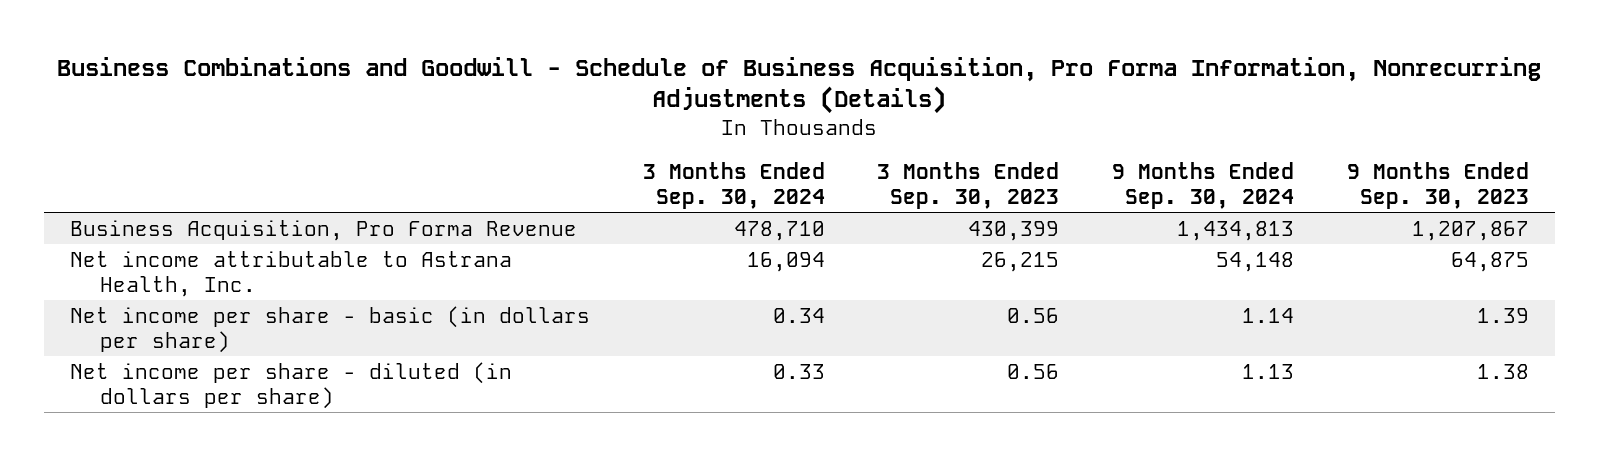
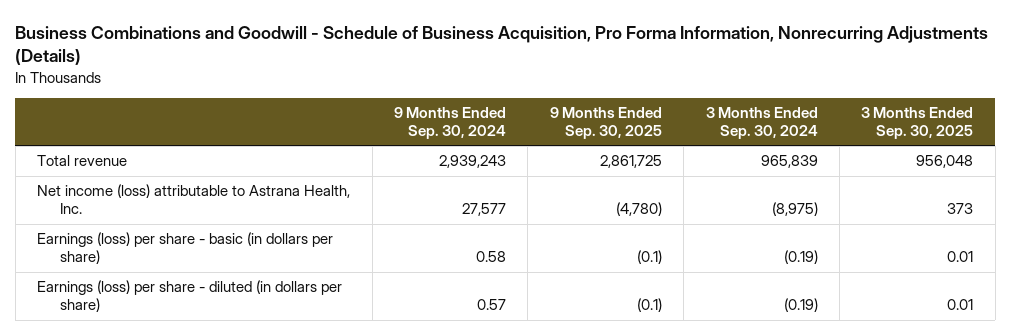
[877,161,1060,209] 3 Months Ended Sep. 30, 2023 -> none
[1346,161,1529,209] 9 Months Ended Sep. 30, 2023 -> none
none -> [549,107,662,139] 9 Months Ended Sep. 30, 2025
none -> [861,107,974,139] 3 Months Ended Sep. 30, 2025
[69,219,577,241] Business Acquisition, Pro Forma Revenue -> none
none -> [37,155,128,167] Total revenue
[69,250,512,297] Net income attributable to Astrana Health, Inc. -> [37,184,351,215] Net income (loss) attributable to Astrana Health, Inc.
[746,251,825,272] 16,094 -> [771,202,818,217] (8,975)
[1216,251,1295,272] 54,148 -> [462,203,507,217] 27,577
[69,305,590,353] Net income per share - basic (in dollars per share) -> [37,232,334,265] Earnings (loss) per share - basic (in dollars per share)
[772,307,825,323] 0.34 -> [783,250,818,265] (0.19)
[1242,307,1295,323] 1.14 -> [476,251,507,263] 0.58
[69,361,512,409] Net income per share - diluted (in dollars per share) -> [37,280,343,313] Earnings (loss) per share - diluted (in dollars per share)
[772,363,825,379] 0.33 -> [783,298,818,313] (0.19)
[1242,363,1295,379] 1.13 -> [477,299,507,311] 0.57

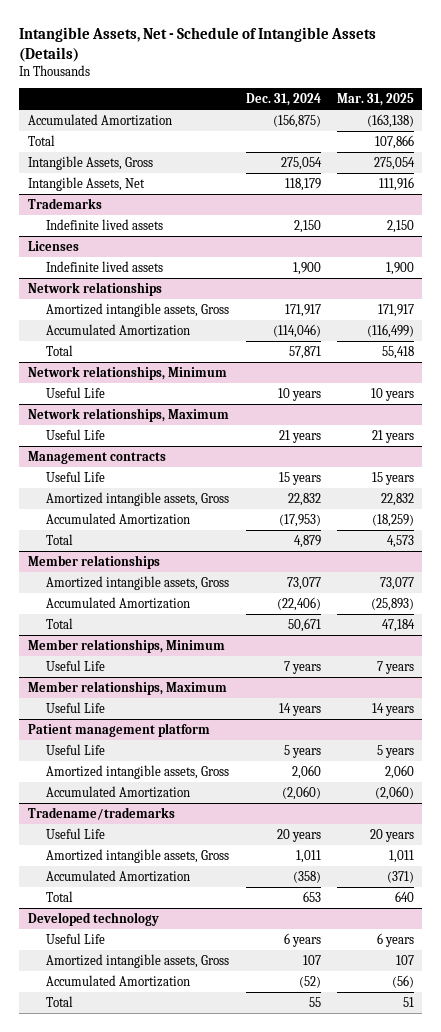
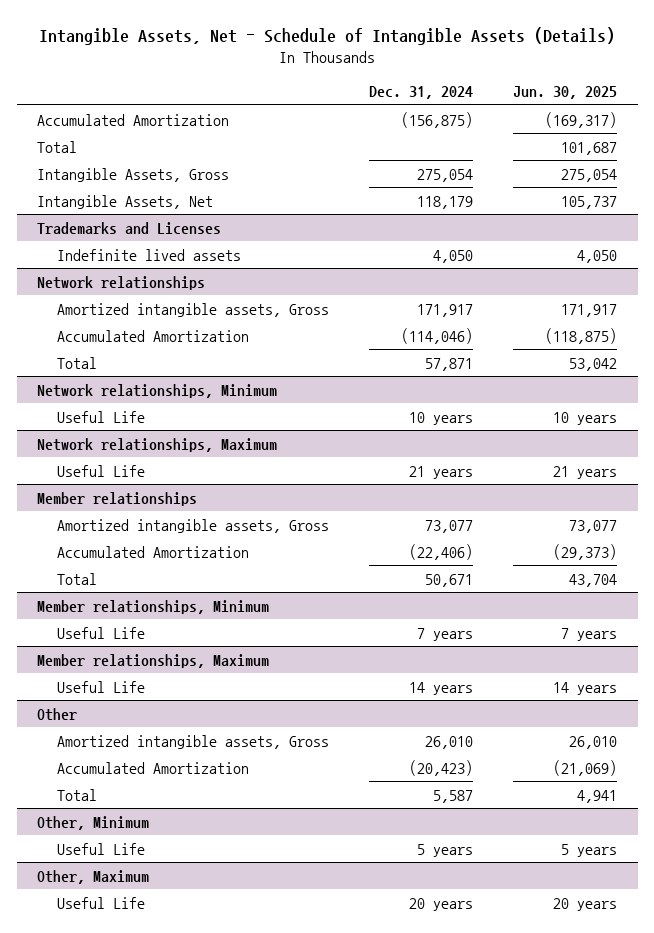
[336,93,414,107] Mar. 31, 2025 -> none
none -> [513,86,618,100] Jun. 30, 2025
[27,197,102,209] Trademarks -> none
[27,240,79,251] Licenses -> none
[46,260,164,272] Indefinite lived assets -> none
none -> [36,221,221,235] Trademarks and Licenses
[293,219,321,233] 2,150 -> [433,249,474,263] 4,050
[27,450,166,464] Management contracts -> none
[46,470,106,482] Useful Life -> none
[46,491,230,506] Amortized intangible assets, Gross -> none
[46,512,191,525] Accumulated Amortization -> none
[46,533,74,545] Total -> none
[27,722,210,737] Patient management platform -> none
none -> [36,707,77,721] Other
none -> [57,734,330,749] Amortized intangible assets, Gross
none -> [57,761,250,774] Accumulated Amortization
none -> [57,788,98,801] Total
none -> [36,815,149,830] Other, Minimum
[46,764,230,779] Amortized intangible assets, Gross -> none
[46,785,191,798] Accumulated Amortization -> none
[27,806,175,820] Tradename/trademarks -> none
none -> [36,869,149,884] Other, Maximum
[46,848,230,863] Amortized intangible assets, Gross -> none
[46,869,191,882] Accumulated Amortization -> none
[46,890,74,902] Total -> none
[27,911,159,926] Developed technology -> none
[46,932,106,944] Useful Life -> none
[46,953,230,968] Amortized intangible assets, Gross -> none
[46,974,191,987] Accumulated Amortization -> none
[46,995,74,1007] Total -> none

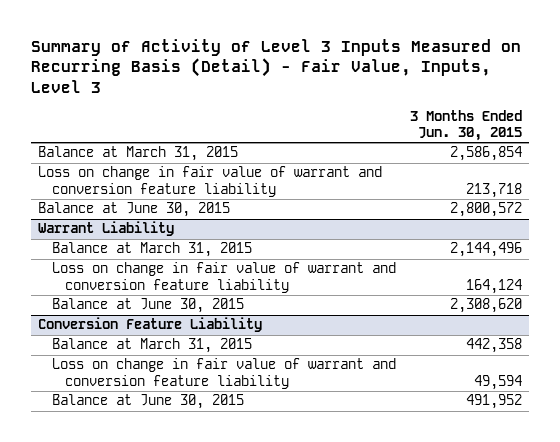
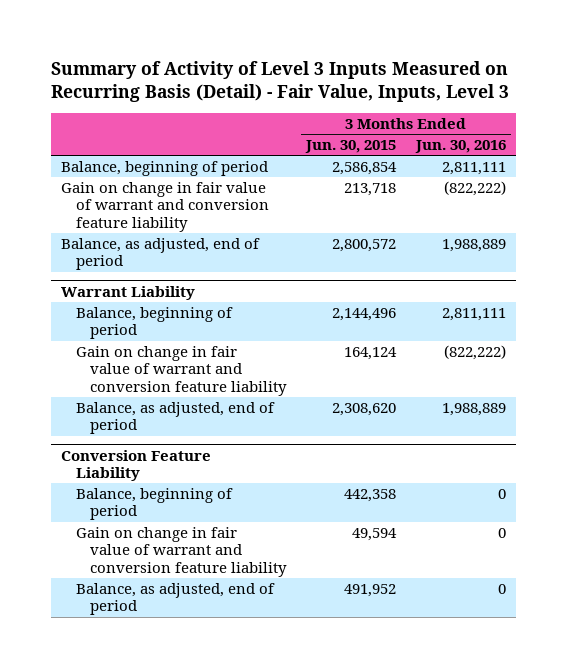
none -> [415,140,507,154] Jun. 30, 2016
[38,146,239,162] Balance at March 31, 2015 -> [61,160,269,176] Balance, beginning of period
[38,166,383,197] Loss on change in fair value of warrant and conversion feature liability -> [61,181,269,232] Gain on change in fair value of warrant and conversion feature liability
[38,202,231,218] Balance at June 30, 2015 -> [61,237,261,271] Balance, as adjusted, end of period
[51,242,252,258] Balance at March 31, 2015 -> [75,306,233,340] Balance, beginning of period
[51,262,396,293] Loss on change in fair value of warrant and conversion feature liability -> [75,345,288,396] Gain on change in fair value of warrant and conversion feature liability
[51,298,244,314] Balance at June 30, 2015 -> [75,401,275,435] Balance, as adjusted, end of period
[51,338,252,354] Balance at March 31, 2015 -> [75,487,233,521] Balance, beginning of period
[51,358,396,389] Loss on change in fair value of warrant and conversion feature liability -> [75,526,288,577] Gain on change in fair value of warrant and conversion feature liability
[51,394,244,410] Balance at June 30, 2015 -> [75,582,275,616] Balance, as adjusted, end of period

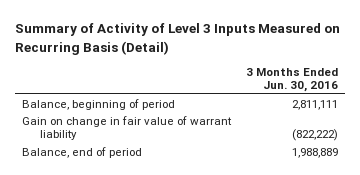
[51,60,510,103] Summary of Activity of Level 3 Inputs Measured on Recurring Basis (Detail) - Fair Value, Inputs, Level 3 -> [15,23,341,55] Summary of Activity of Level 3 Inputs Measured on Recurring Basis (Detail)
[305,140,397,154] Jun. 30, 2015 -> none
[61,285,196,300] Warrant Liability -> none
[75,306,233,340] Balance, beginning of period -> none
[75,345,288,396] Gain on change in fair value of warrant and conversion feature liability -> none
[75,401,275,435] Balance, as adjusted, end of period -> none
[61,449,212,482] Conversion Feature Liability -> none
[75,487,233,521] Balance, beginning of period -> none
[75,526,288,577] Gain on change in fair value of warrant and conversion feature liability -> none
[75,582,275,616] Balance, as adjusted, end of period -> none
[61,181,269,232] Gain on change in fair value of warrant and conversion feature liability -> [22,115,233,141] Gain on change in fair value of warrant liability
[61,237,261,271] Balance, as adjusted, end of period -> [22,146,143,158] Balance, end of period

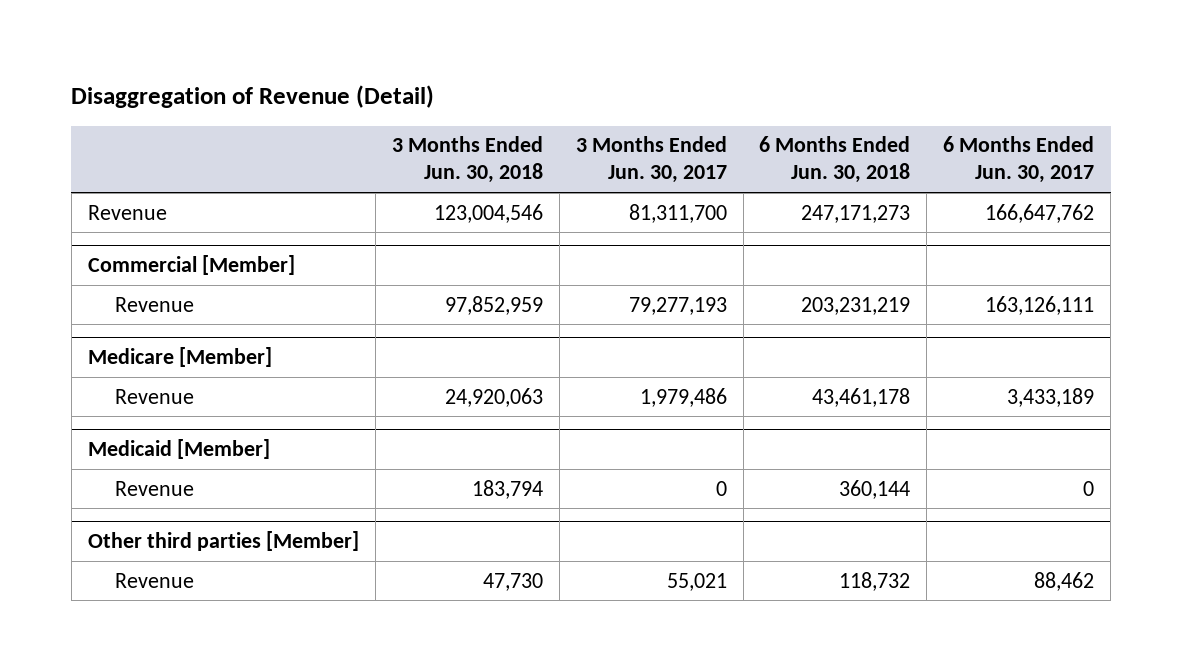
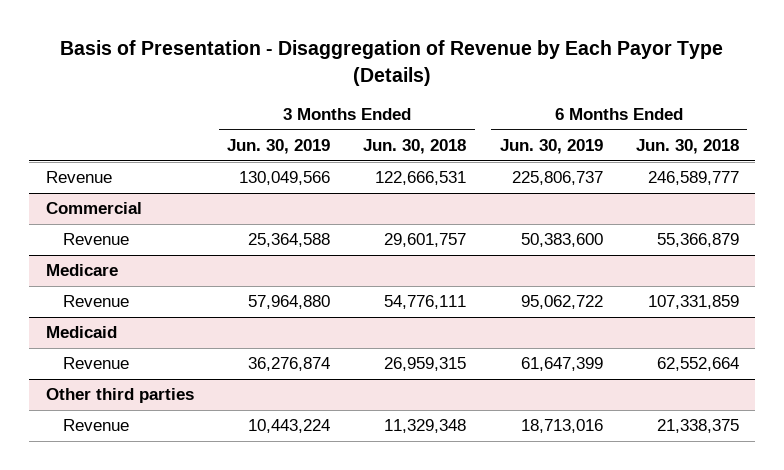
[71,85,435,109] Disaggregation of Revenue (Detail) -> [60,40,724,86] Basis of Presentation - Disaggregation of Revenue by Each Payor Type (Details)
[575,136,727,184] 3 Months Ended Jun. 30, 2017 -> none
[943,136,1095,184] 6 Months Ended Jun. 30, 2017 -> none
none -> [226,139,330,155] Jun. 30, 2019
none -> [499,139,603,155] Jun. 30, 2019
[433,203,543,223] 123,004,546 -> [375,171,467,186] 122,666,531
[801,204,911,223] 247,171,273 -> [647,171,739,186] 246,589,777
[87,255,295,276] Commercial [Member] -> [45,202,142,215] Commercial
[444,295,543,315] 97,852,959 -> [384,233,467,248] 29,601,757
[801,296,911,315] 203,231,219 -> [656,233,739,248] 55,366,879
[87,347,272,368] Medicare [Member] -> [45,264,118,277] Medicare
[444,387,543,407] 24,920,063 -> [384,295,467,310] 54,776,111
[812,387,911,407] 43,461,178 -> [647,295,739,310] 107,331,859
[87,439,270,460] Medicaid [Member] -> [45,326,117,339] Medicaid
[471,479,543,499] 183,794 -> [384,357,467,372] 26,959,315
[839,479,911,499] 360,144 -> [656,357,739,372] 62,552,664
[87,531,359,552] Other third parties [Member] -> [45,388,194,404] Other third parties
[482,572,543,591] 47,730 -> [384,419,467,434] 11,329,348
[839,571,911,591] 118,732 -> [656,419,739,434] 21,338,375

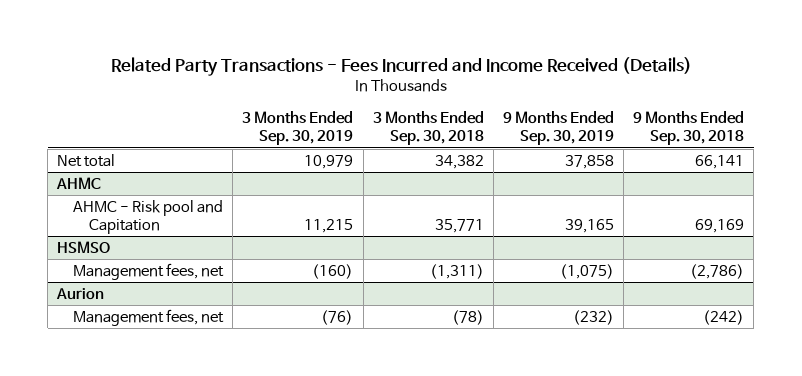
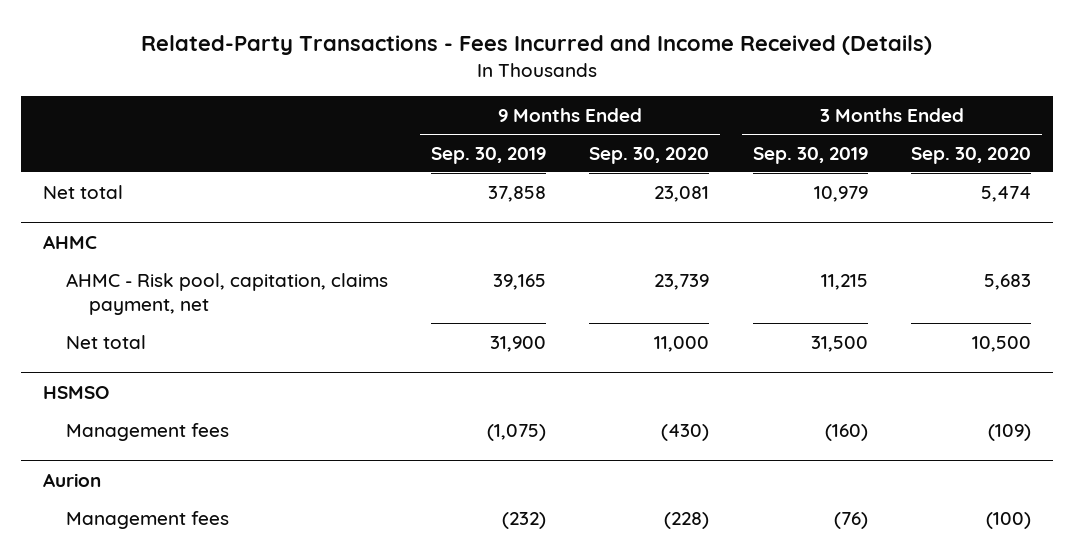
[110,57,692,77] Related Party Transactions - Fees Incurred and Income Received (Details) -> [140,34,932,55] Related-Party Transactions - Fees Incurred and Income Received (Details)
[372,111,484,146] 3 Months Ended Sep. 30, 2018 -> none
[633,111,745,146] 9 Months Ended Sep. 30, 2018 -> none
none -> [589,146,710,164] Sep. 30, 2020
none -> [911,146,1032,164] Sep. 30, 2020
[73,199,224,235] AHMC - Risk pool and Capitation -> [65,272,388,315] AHMC - Risk pool, capitation, claims payment, net
none -> [65,334,146,349] Net total
[73,262,225,280] Management fees, net -> [65,422,229,441] Management fees
[73,308,225,326] Management fees, net -> [65,510,229,529] Management fees

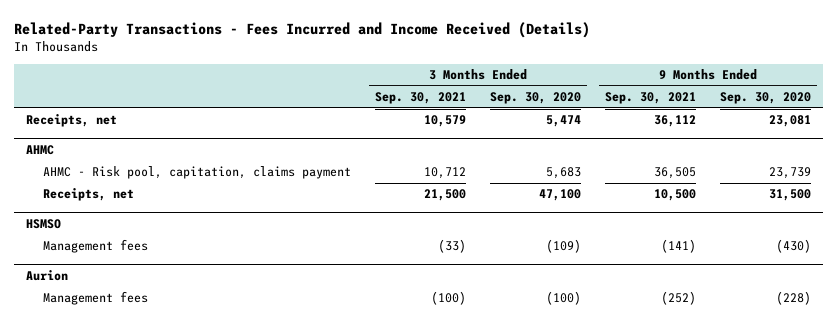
[431,146,547,164] Sep. 30, 2019 -> none
[752,146,868,164] Sep. 30, 2019 -> none
none -> [374,92,466,105] Sep. 30, 2021
none -> [604,92,696,105] Sep. 30, 2021
[42,184,123,199] Net total -> [26,114,118,128] Receipts, net
[65,272,388,315] AHMC - Risk pool, capitation, claims payment, net -> [42,166,351,180] AHMC - Risk pool, capitation, claims payment
[65,334,146,349] Net total -> [42,188,134,202] Receipts, net
[654,335,710,352] 11,000 -> [768,189,811,202] 31,500
[972,335,1032,352] 10,500 -> [538,189,581,202] 47,100

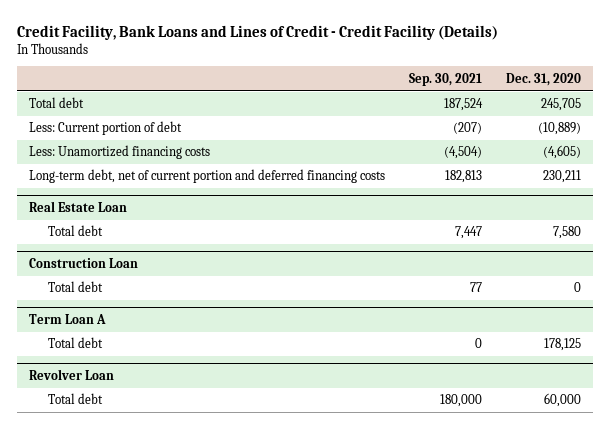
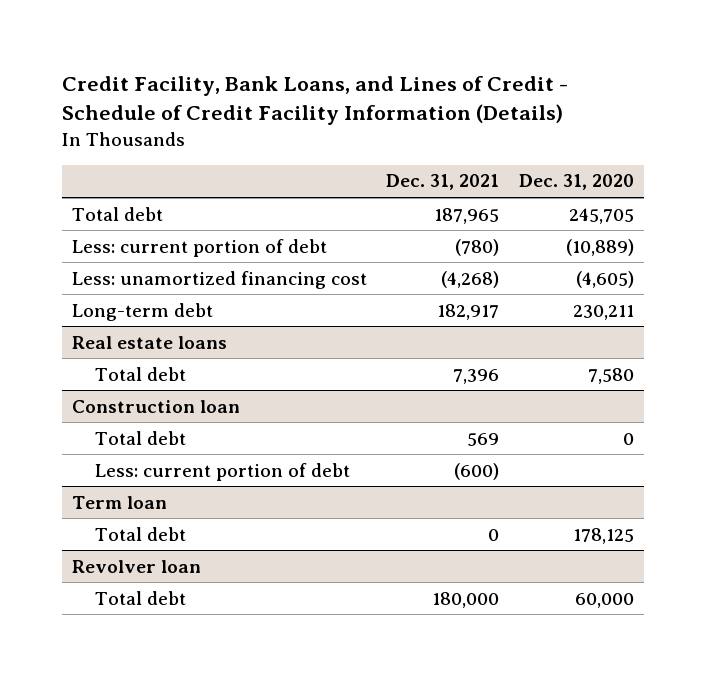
[17,24,499,40] Credit Facility, Bank Loans and Lines of Credit - Credit Facility (Details) -> [61,76,568,126] Credit Facility, Bank Loans, and Lines of Credit - Schedule of Credit Facility Information (Details)
[408,72,482,86] Sep. 30, 2021 -> none
none -> [386,174,500,191] Dec. 31, 2021
[29,121,183,136] Less: Current portion of debt -> [71,238,327,257] Less: current portion of debt
[29,145,211,160] Less: Unamortized financing costs -> [71,270,367,289] Less: unamortized financing cost
[29,169,386,184] Long-term debt, net of current portion and deferred financing costs -> [71,302,213,321] Long-term debt
[29,201,128,213] Real Estate Loan -> [71,335,227,349] Real estate loans
[29,258,139,269] Construction Loan -> [71,399,240,413] Construction loan
none -> [94,462,350,481] Less: current portion of debt
[29,314,107,325] Term Loan A -> [71,495,167,509] Term loan
[29,369,115,381] Revolver Loan -> [71,559,201,573] Revolver loan

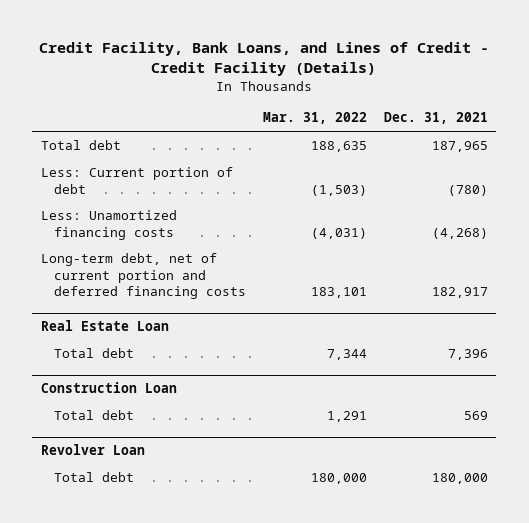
[61,76,568,126] Credit Facility, Bank Loans, and Lines of Credit - Schedule of Credit Facility Information (Details) -> [39,41,490,77] Credit Facility, Bank Loans, and Lines of Credit - Credit Facility (Details)
[518,174,634,191] Dec. 31, 2020 -> none
none -> [262,112,367,125] Mar. 31, 2022
[71,238,327,257] Less: current portion of debt -> [40,167,233,194] Less: Current portion of debt
[71,270,367,289] Less: unamortized financing cost -> [40,210,177,240] Less: Unamortized financing costs
[71,302,213,321] Long-term debt -> [40,253,246,300] Long-term debt, net of current portion and deferred financing costs
[71,335,227,349] Real estate loans -> [40,320,169,332] Real Estate Loan
[71,399,240,413] Construction loan -> [40,382,177,394] Construction Loan
[94,462,350,481] Less: current portion of debt -> none
[71,495,167,509] Term loan -> none
[94,526,186,541] Total debt -> none
[71,559,201,573] Revolver loan -> [40,444,145,456] Revolver Loan

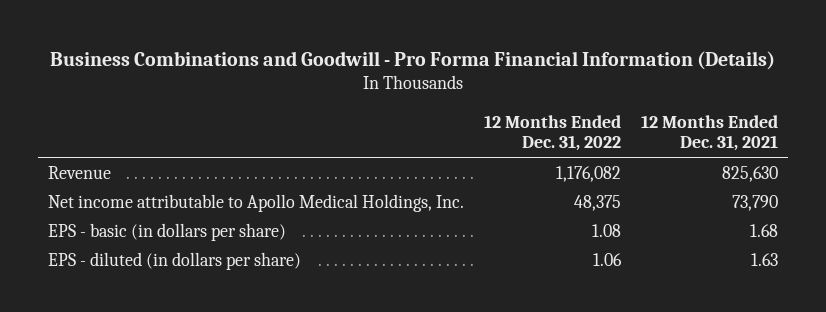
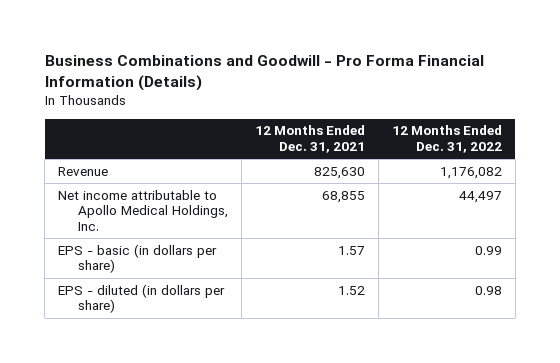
[574,194,622,211] 48,375 -> [458,190,502,203] 44,497
[731,194,778,211] 73,790 -> [321,190,365,203] 68,855
[592,223,622,237] 1.08 -> [474,245,502,255] 0.99
[749,223,778,237] 1.68 -> [337,245,365,255] 1.57
[593,252,623,266] 1.06 -> [474,285,502,295] 0.98
[750,252,778,266] 1.63 -> [337,285,365,295] 1.52

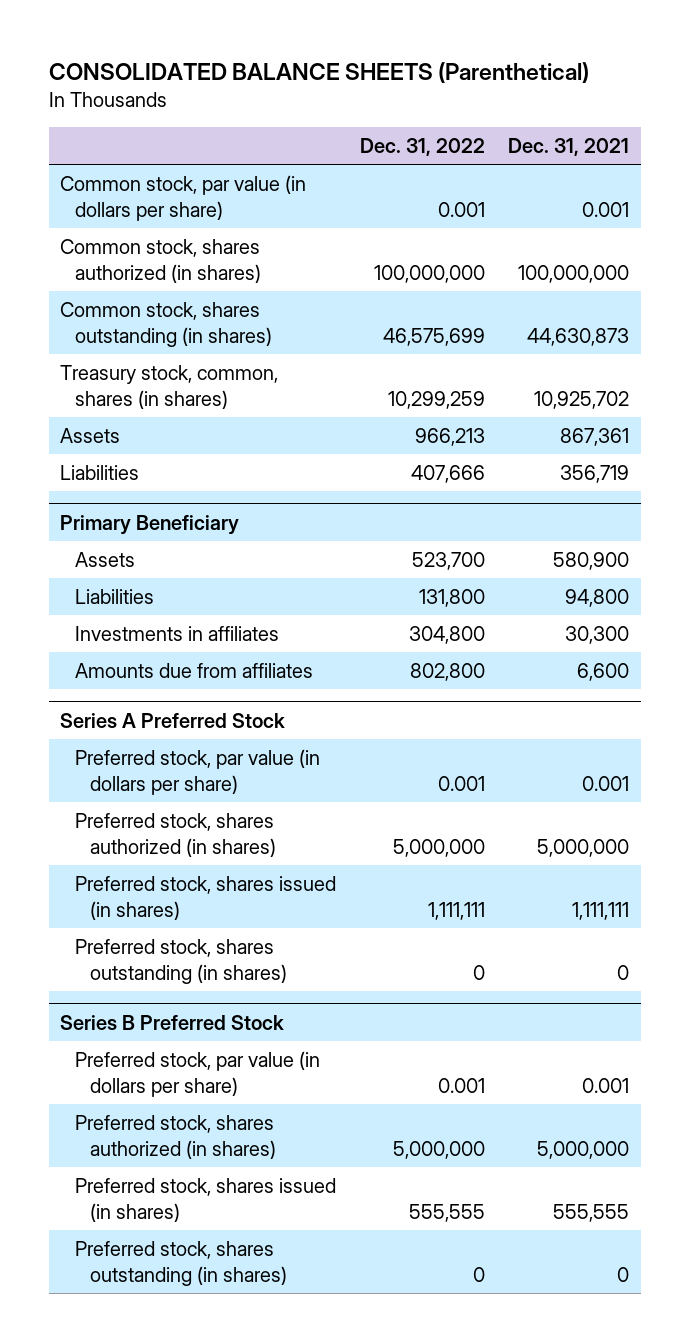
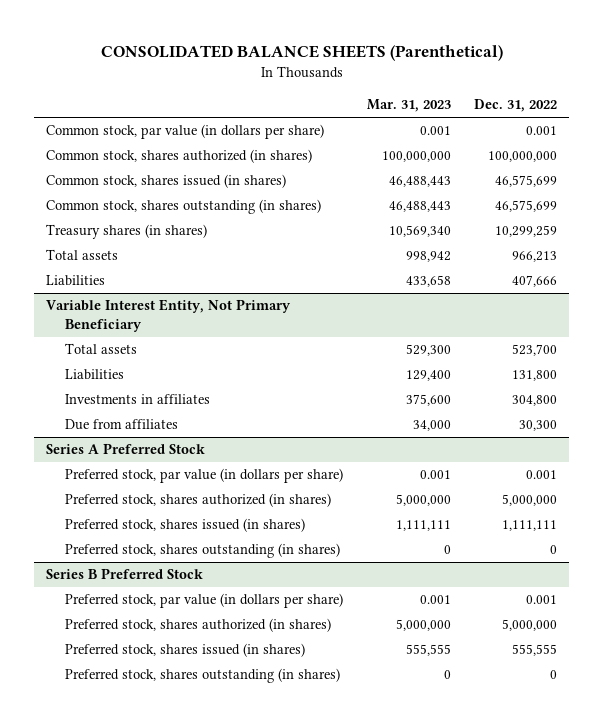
[508,137,630,156] Dec. 31, 2021 -> none
none -> [366,99,451,113] Mar. 31, 2023
none -> [45,174,286,189] Common stock, shares issued (in shares)
[60,364,279,409] Treasury stock, common, shares (in shares) -> [45,224,207,240] Treasury shares (in shares)
[60,427,121,443] Assets -> [45,249,118,261] Total assets
[60,514,240,535] Primary Beneficiary -> none
none -> [45,299,291,332] Variable Interest Entity, Not Primary Beneficiary
[75,551,136,567] Assets -> [65,343,138,355] Total assets
[75,662,314,678] Amounts due from affiliates -> [65,419,179,431] Due from affiliates
[409,662,485,681] 802,800 -> [519,420,558,432] 30,300

